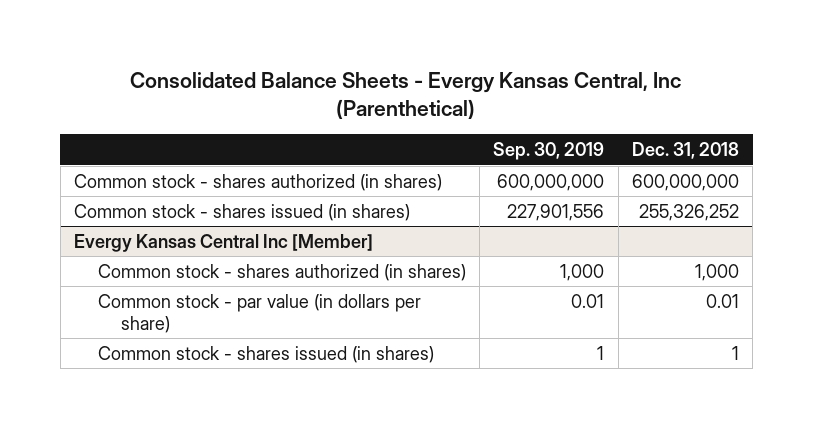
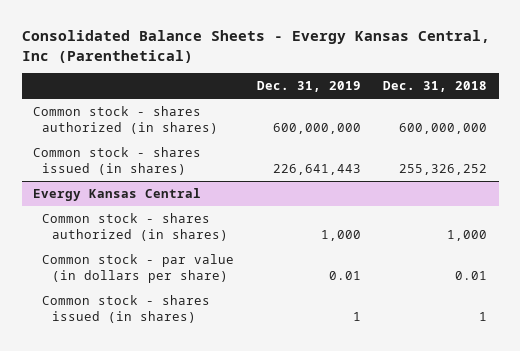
[493,142,605,161] Sep. 30, 2019 -> none
none -> [256,81,361,93] Dec. 31, 2019
[73,233,373,252] Evergy Kansas Central Inc [Member] -> [32,188,201,202] Evergy Kansas Central

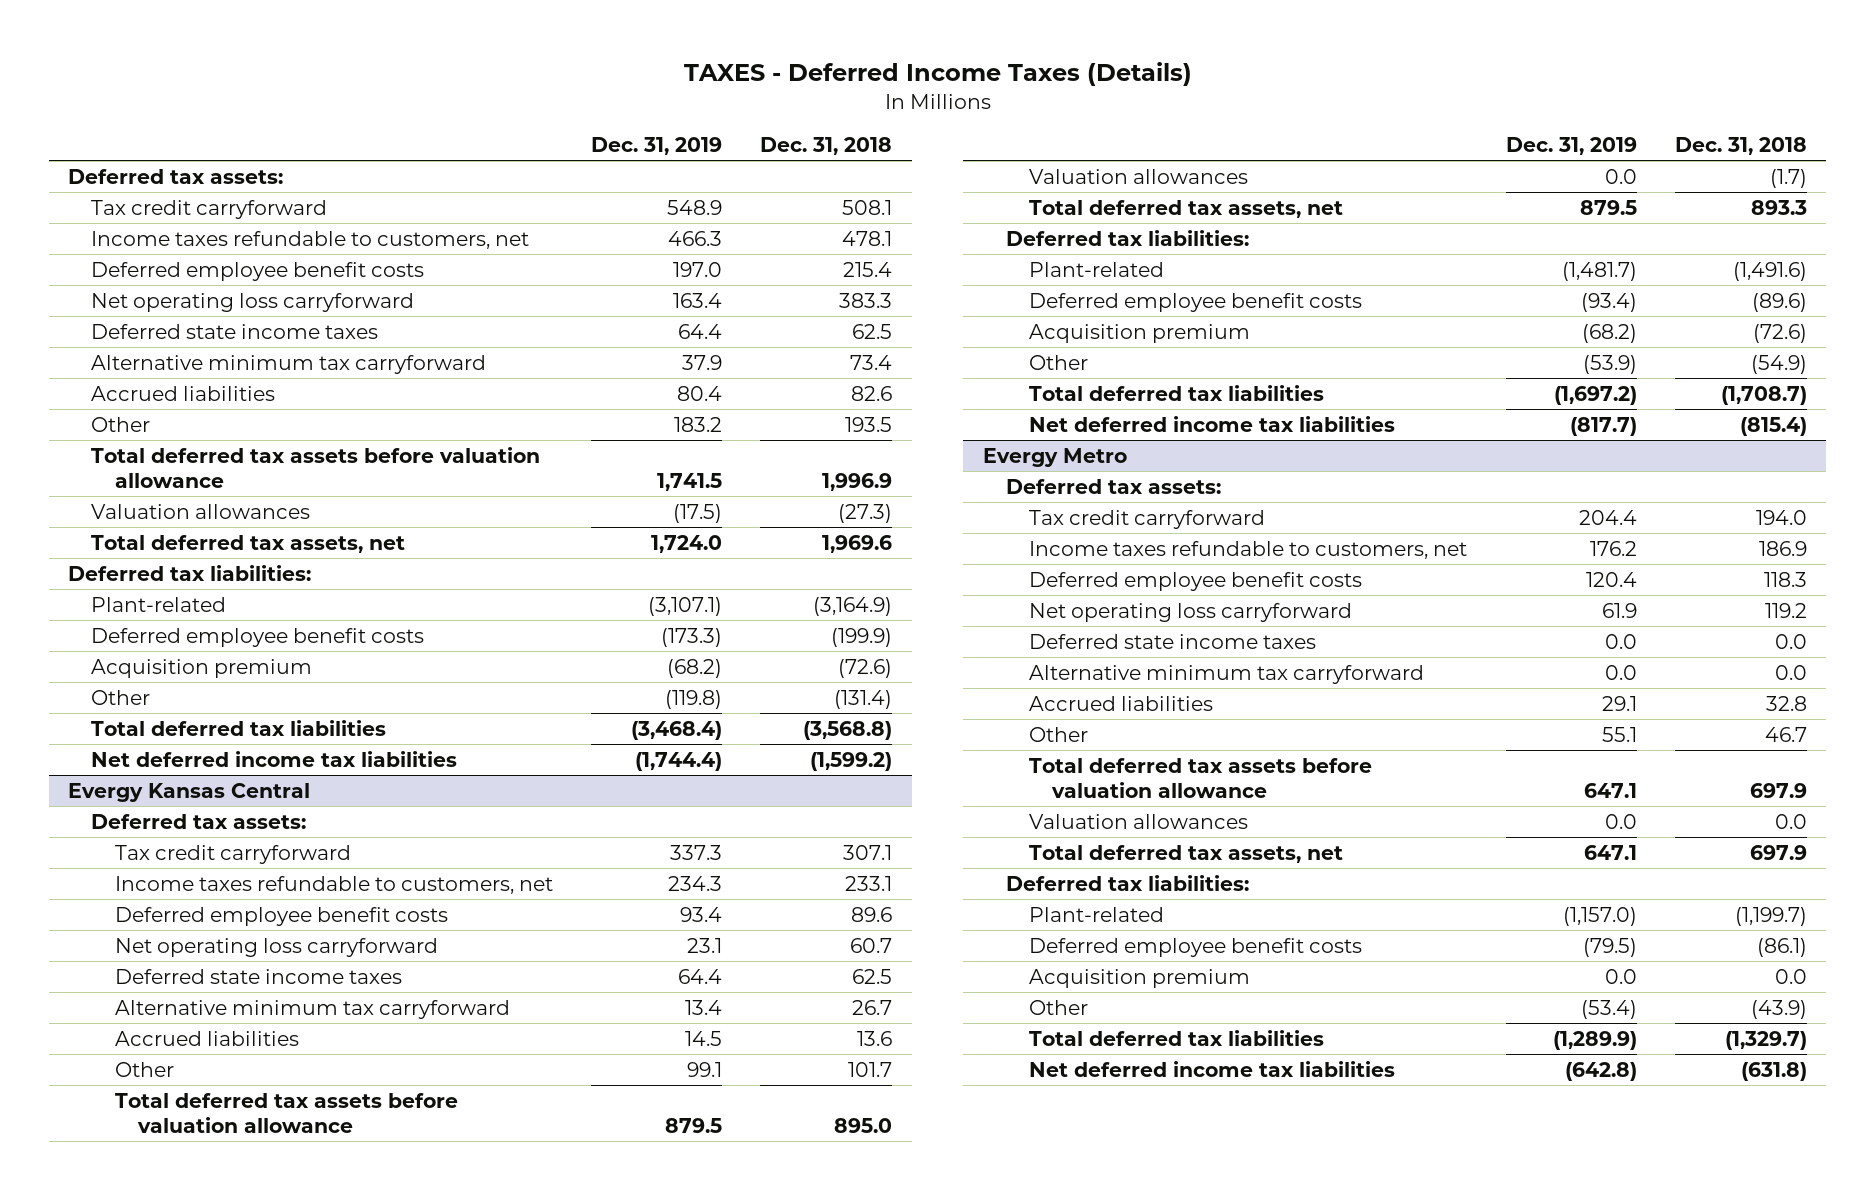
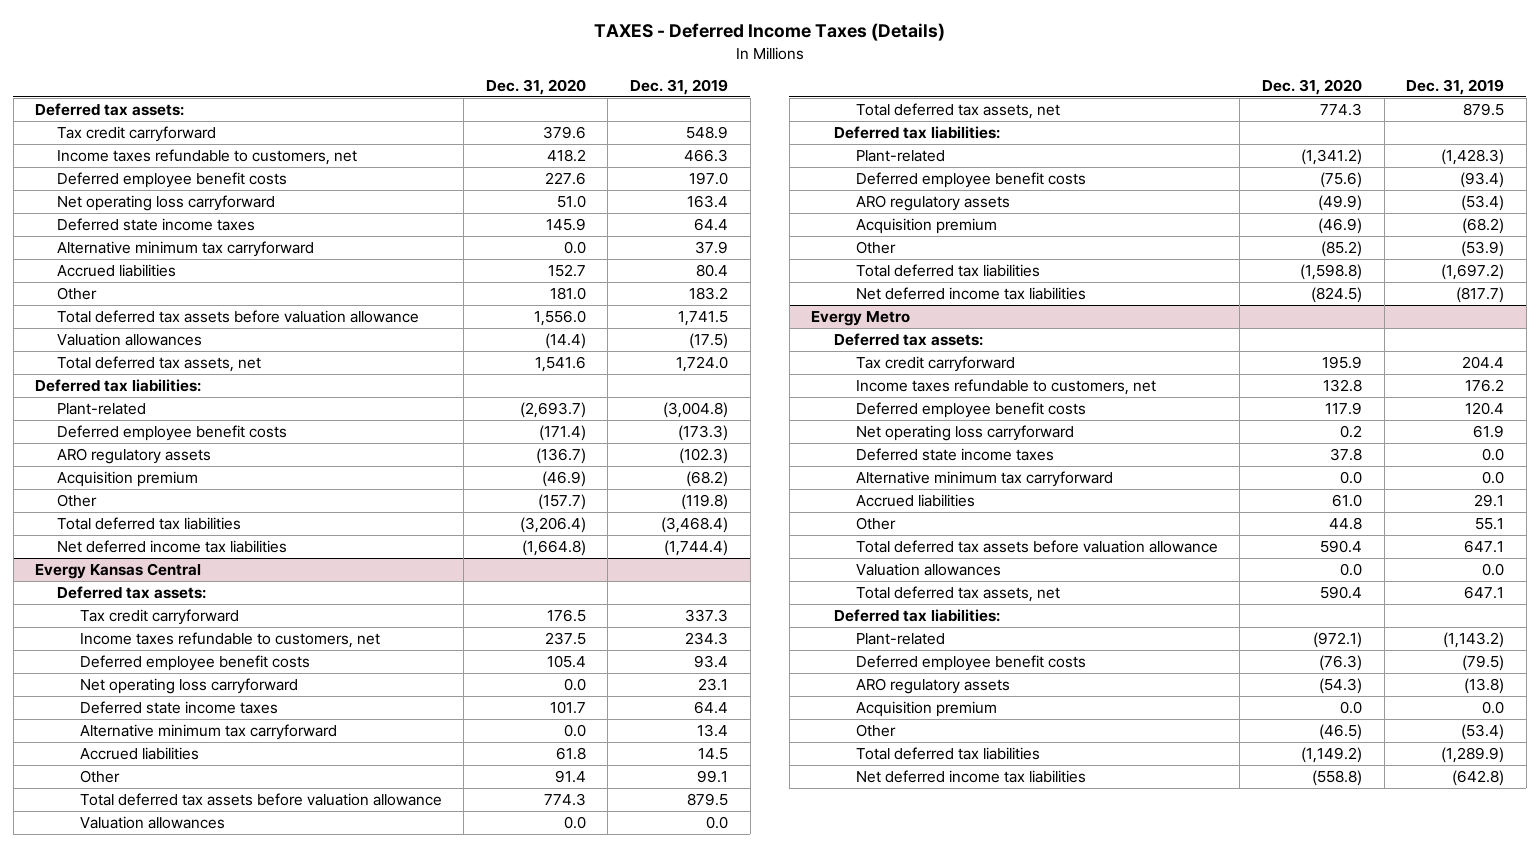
[760,137,893,156] Dec. 31, 2018 -> none
none -> [485,79,586,96] Dec. 31, 2020
[648,596,723,616] (3,107.1) -> [663,401,729,418] (3,004.8)
none -> [57,447,212,464] ARO regulatory assets
[1561,261,1637,281] (1,481.7) -> [1441,148,1505,165] (1,428.3)
none -> [855,194,1010,211] ARO regulatory assets
[1562,906,1637,926] (1,157.0) -> [1443,631,1505,648] (1,143.2)
none -> [855,677,1010,694] ARO regulatory assets

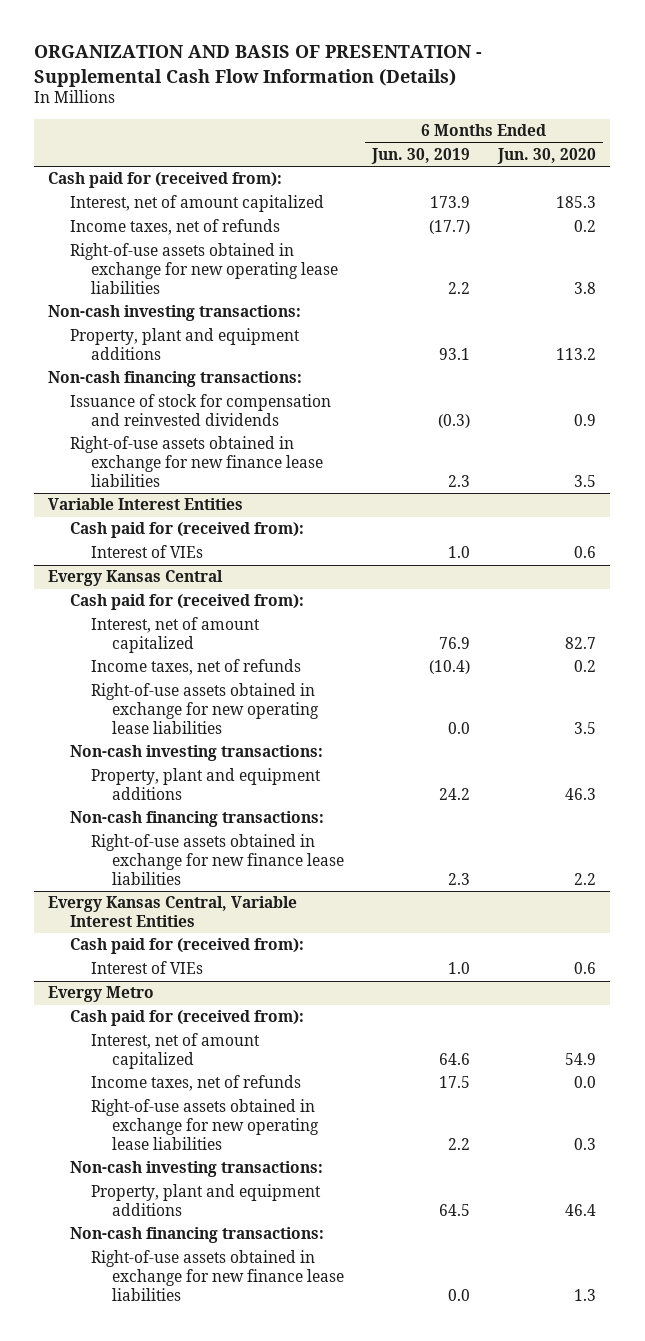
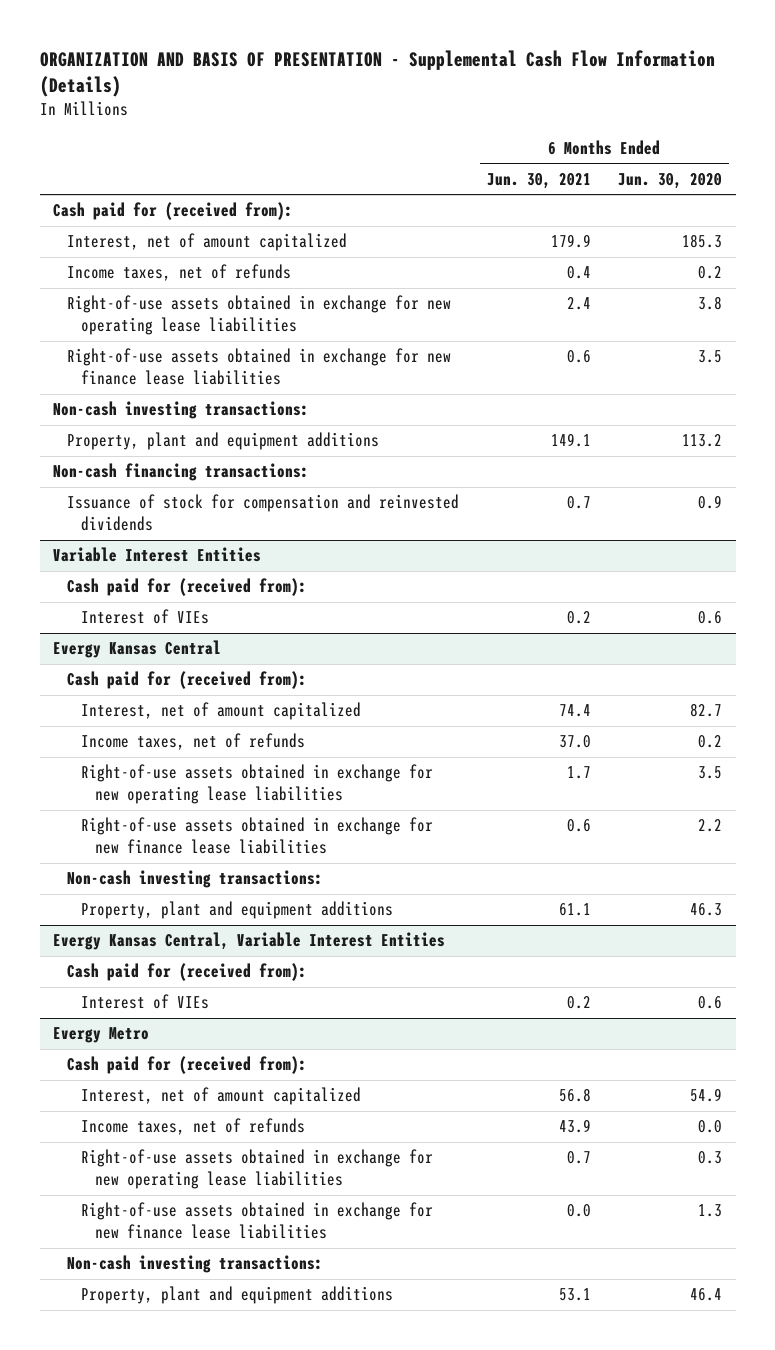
[370,147,470,164] Jun. 30, 2019 -> none
none -> [486,172,591,189] Jun. 30, 2021
[69,436,323,487] Right-of-use assets obtained in exchange for new finance lease liabilities -> [67,348,452,386] Right-of-use assets obtained in exchange for new finance lease liabilities
[90,834,344,885] Right-of-use assets obtained in exchange for new finance lease liabilities -> [81,817,434,855] Right-of-use assets obtained in exchange for new finance lease liabilities
[69,811,324,828] Non-cash financing transactions: -> none
[90,1250,344,1301] Right-of-use assets obtained in exchange for new finance lease liabilities -> [81,1202,434,1240] Right-of-use assets obtained in exchange for new finance lease liabilities
[69,1227,324,1244] Non-cash financing transactions: -> none

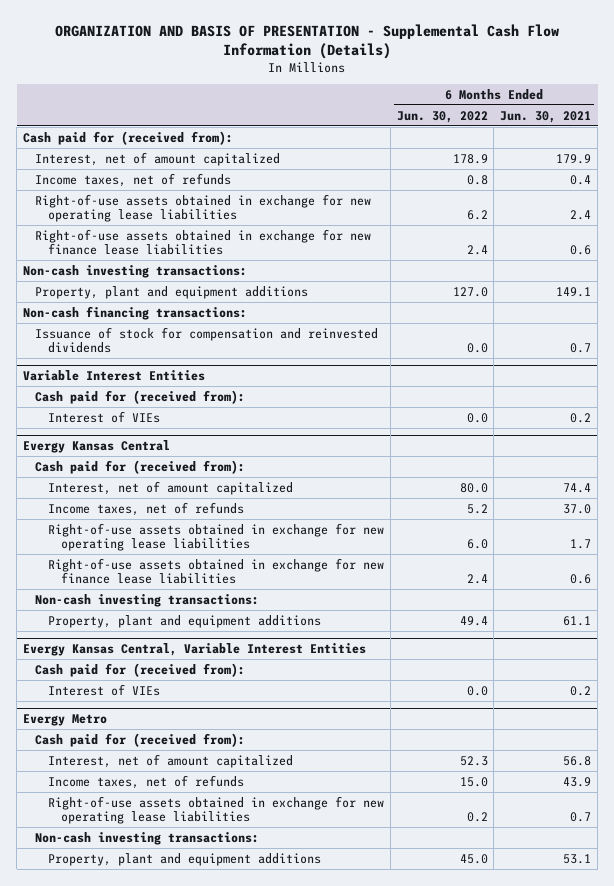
[617,172,722,189] Jun. 30, 2020 -> none
none -> [396,110,488,123] Jun. 30, 2022
[81,1202,434,1240] Right-of-use assets obtained in exchange for new finance lease liabilities -> none

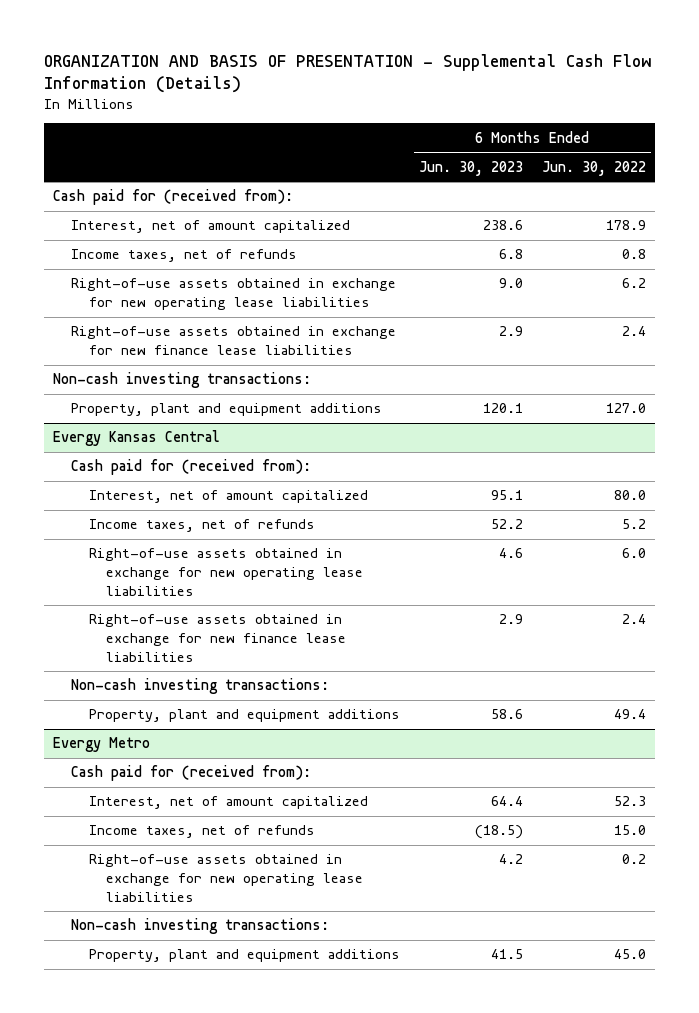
[500,110,592,123] Jun. 30, 2021 -> none
none -> [418,160,523,176] Jun. 30, 2023
[22,305,247,320] Non-cash financing transactions: -> none
[35,326,379,354] Issuance of stock for compensation and reinvested dividends -> none
[22,370,205,382] Variable Interest Entities -> none
[35,389,246,404] Cash paid for (received from): -> none
[48,410,161,423] Interest of VIEs -> none
[22,643,366,657] Evergy Kansas Central, Variable Interest Entities -> none
[35,662,246,677] Cash paid for (received from): -> none
[48,683,161,696] Interest of VIEs -> none

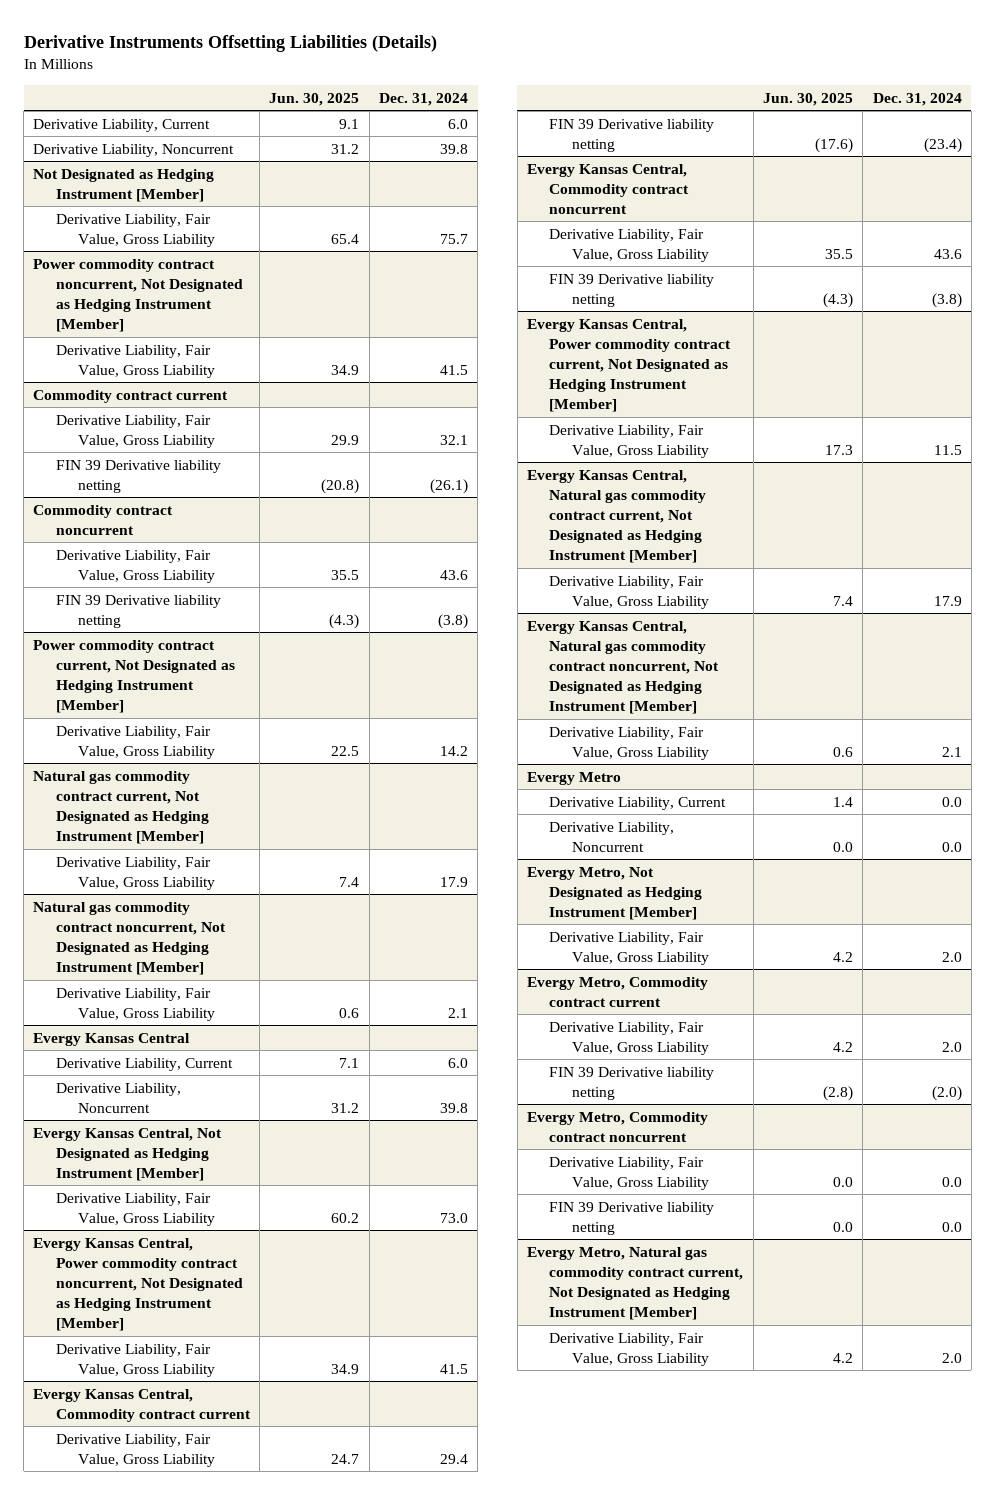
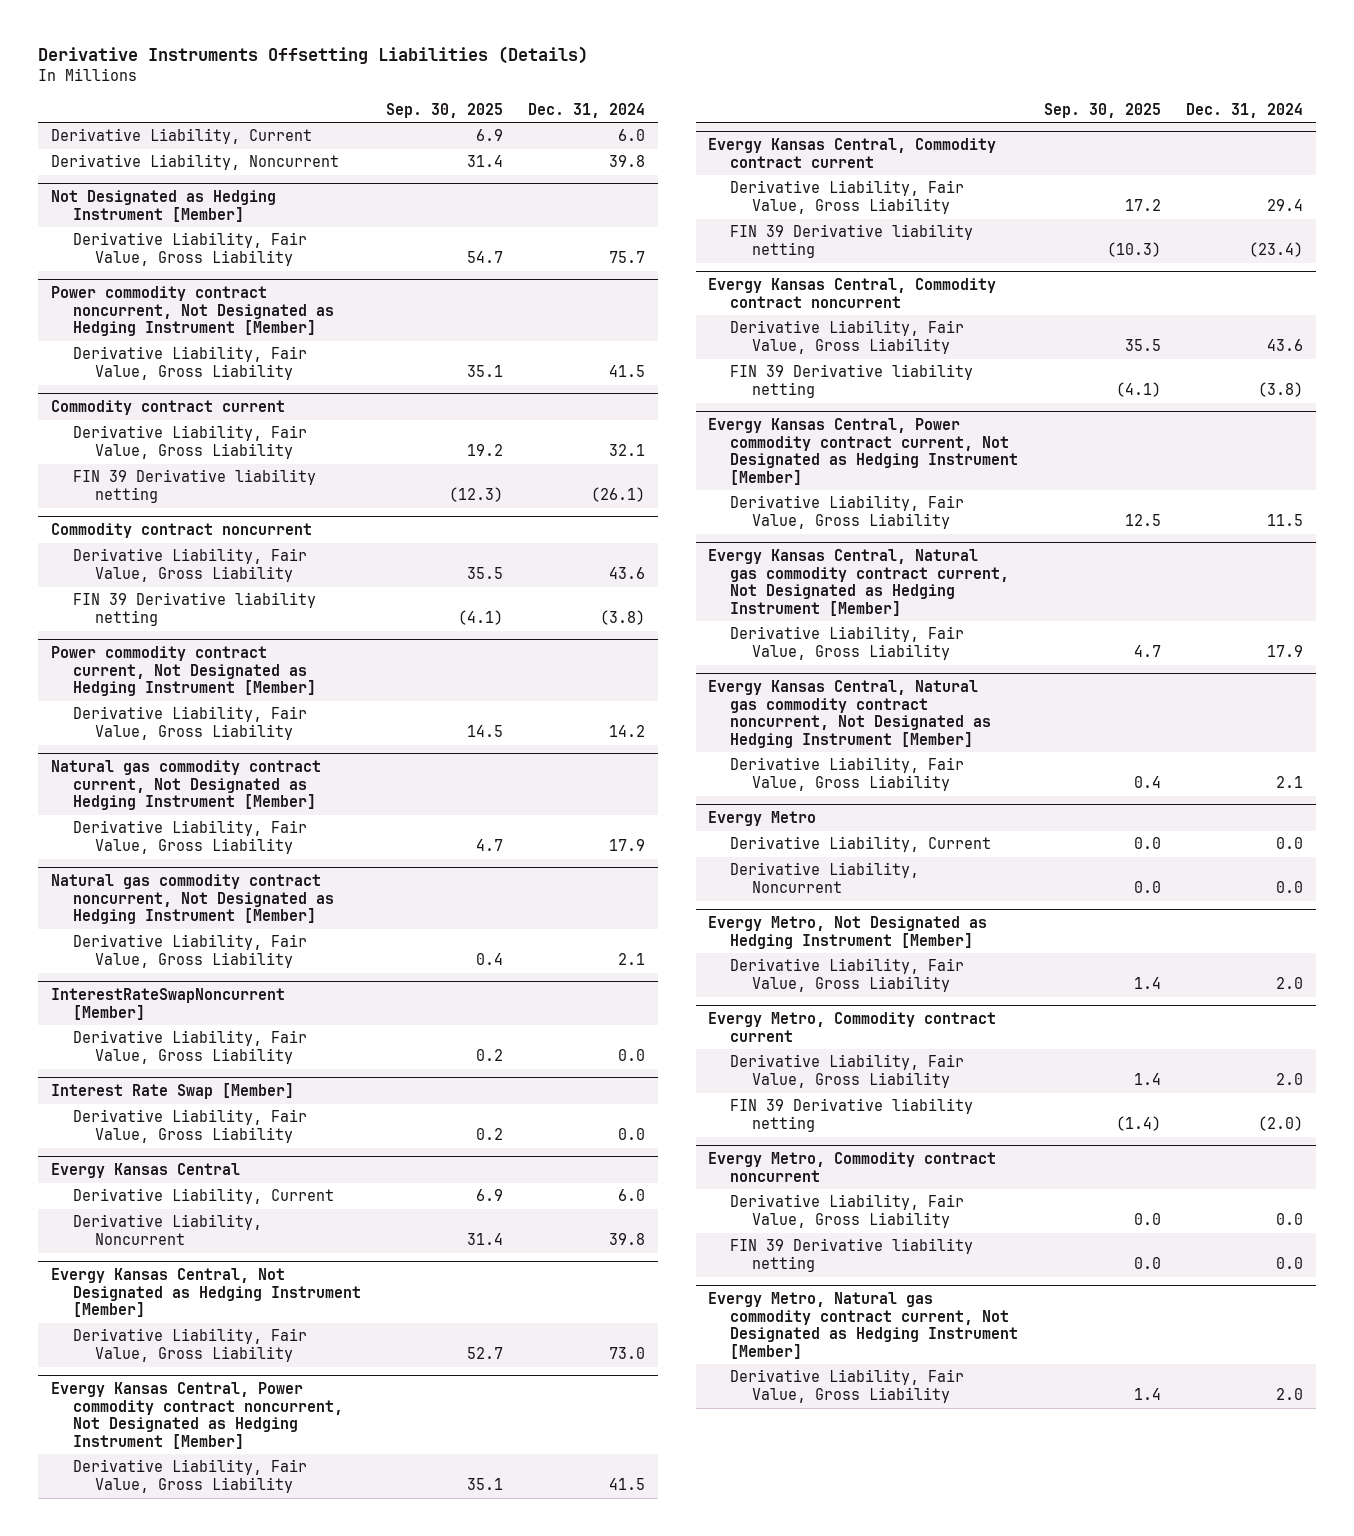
[269,92,360,106] Jun. 30, 2025 -> none
none -> [386,102,504,118] Sep. 30, 2025
none -> [50,988,285,1020] InterestRateSwapNoncurrent [Member]
none -> [72,1030,307,1065] Derivative Liability, Fair Value, Gross Liability
none -> [50,1083,294,1100] Interest Rate Swap [Member]
none -> [72,1109,307,1144] Derivative Liability, Fair Value, Gross Liability

